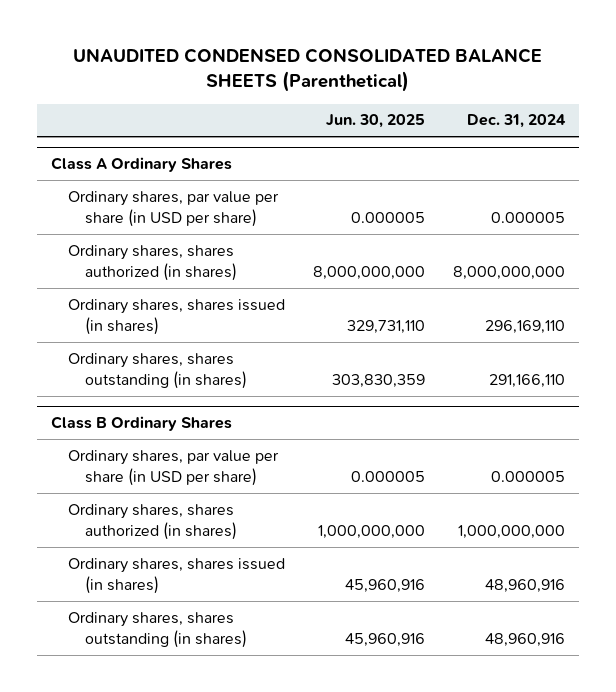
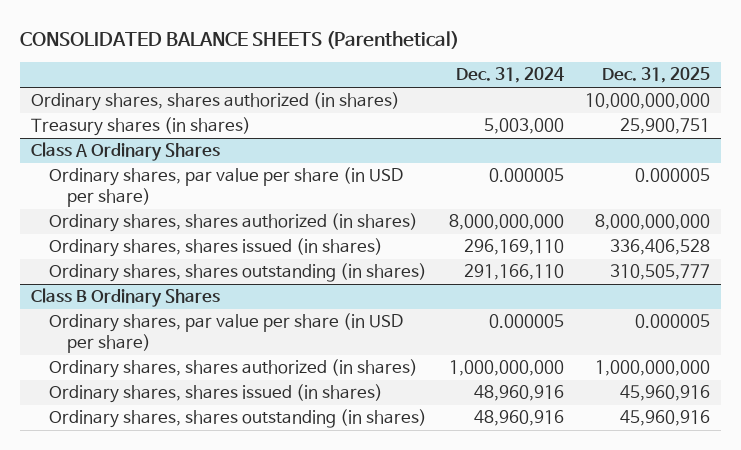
[72,48,542,93] UNAUDITED CONDENSED CONSOLIDATED BALANCE SHEETS (Parenthetical) -> [20,30,460,49] CONSOLIDATED BALANCE SHEETS (Parenthetical)
[325,114,425,129] Jun. 30, 2025 -> none
none -> [602,67,711,84] Dec. 31, 2025
none -> [30,92,400,112] Ordinary shares, shares authorized (in shares)
none -> [30,117,251,137] Treasury shares (in shares)

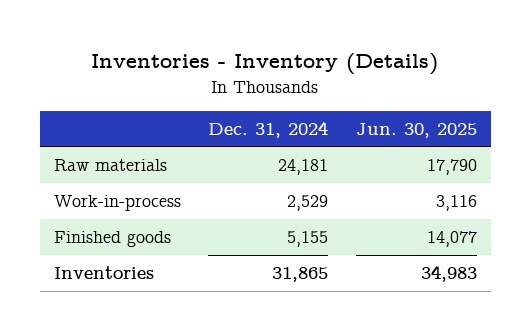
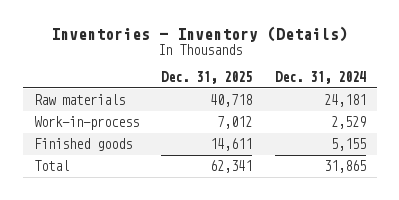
[355,122,477,138] Jun. 30, 2025 -> none
none -> [161,71,253,85] Dec. 31, 2025
[53,266,154,280] Inventories -> [33,159,69,171] Total

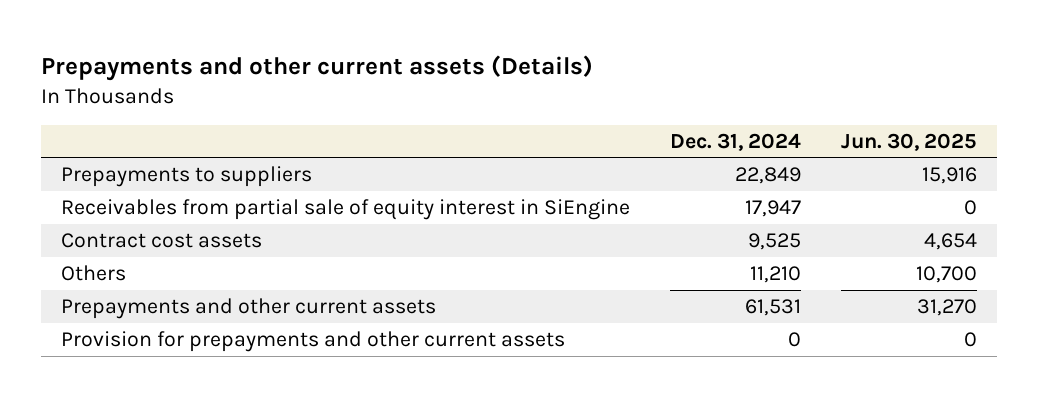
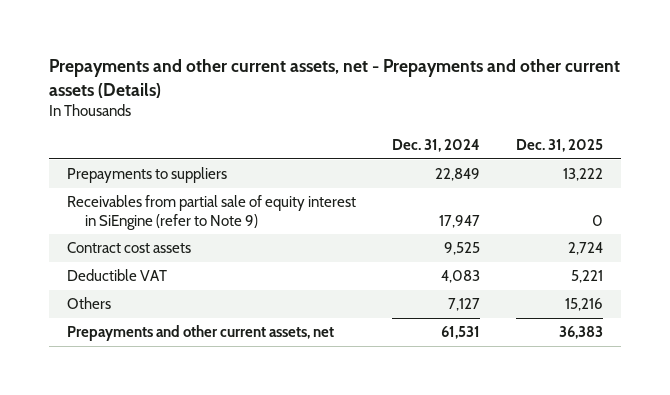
[41,55,594,82] Prepayments and other current assets (Details) -> [48,59,620,98] Prepayments and other current assets, net - Prepayments and other current assets (Details)
[841,132,978,151] Jun. 30, 2025 -> none
none -> [515,139,603,153] Dec. 31, 2025
[61,199,631,221] Receivables from partial sale of equity interest in SiEngine -> [66,195,356,230] Receivables from partial sale of equity interest in SiEngine (refer to Note 9)
[61,331,566,353] Provision for prepayments and other current assets -> none
none -> [66,269,167,282] Deductible VAT
[750,266,802,284] 11,210 -> [447,298,480,312] 7,127
[61,298,437,320] Prepayments and other current assets -> [66,325,334,342] Prepayments and other current assets, net

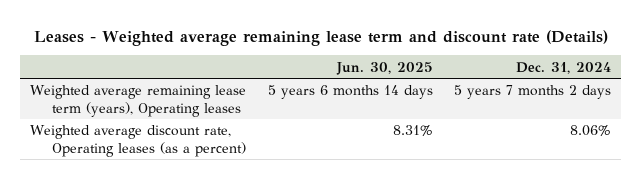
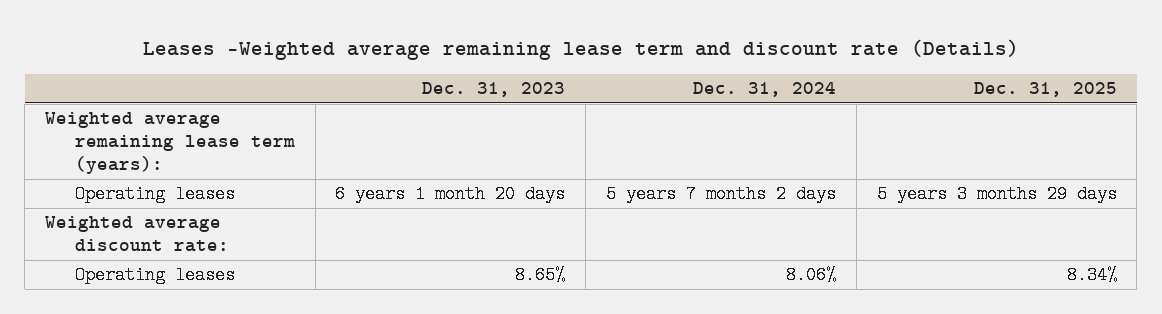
[33,29,608,46] Leases - Weighted average remaining lease term and discount rate (Details) -> [142,38,1019,60] Leases -Weighted average remaining lease term and discount rate (Details)
[335,61,433,75] Jun. 30, 2025 -> none
none -> [422,82,566,98] Dec. 31, 2023
none -> [973,82,1117,98] Dec. 31, 2025
none -> [45,112,295,175] Weighted average remaining lease term (years):
[30,85,247,117] Weighted average remaining lease term (years), Operating leases -> [74,185,235,204] Operating leases
none -> [45,216,229,253] Weighted average discount rate:
[30,125,247,157] Weighted average discount rate, Operating leases (as a percent) -> [74,266,235,285] Operating leases

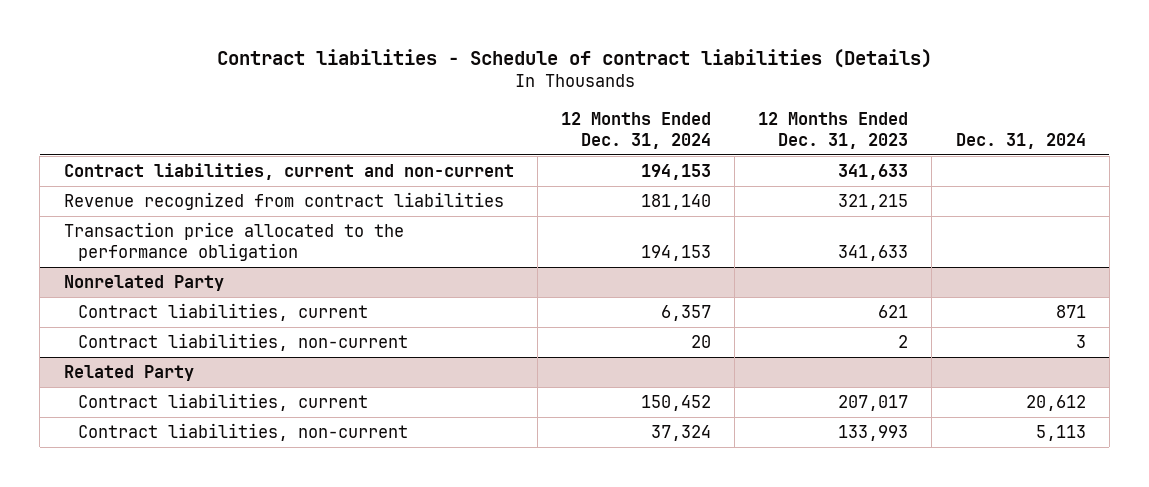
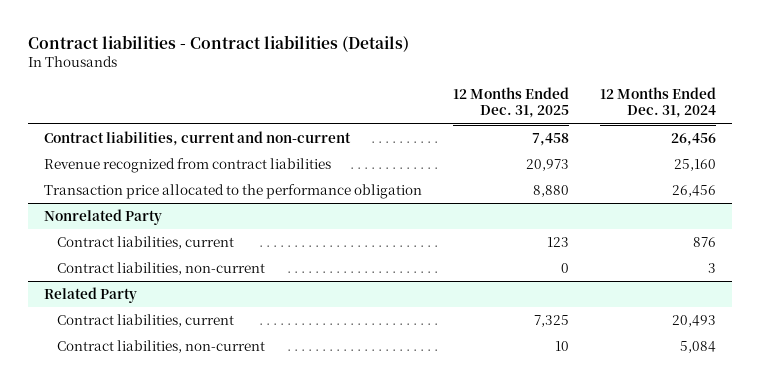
[216,49,932,69] Contract liabilities - Schedule of contract liabilities (Details) -> [28,35,410,53] Contract liabilities - Contract liabilities (Details)
[758,111,909,149] 12 Months Ended Dec. 31, 2023 -> none
[955,132,1086,149] Dec. 31, 2024 -> none
none -> [453,86,570,119] 12 Months Ended Dec. 31, 2025
[640,164,711,181] 194,153 -> [671,133,717,147] 26,456
[640,194,711,211] 181,140 -> [674,159,717,172] 25,160
[640,245,711,262] 194,153 -> [672,185,717,198] 26,456
[660,305,711,322] 6,357 -> [693,237,717,248] 876
[690,335,711,349] 20 -> [708,263,717,274] 3
[640,395,711,412] 150,452 -> [672,315,717,328] 20,493
[650,425,711,442] 37,324 -> [680,341,717,354] 5,084

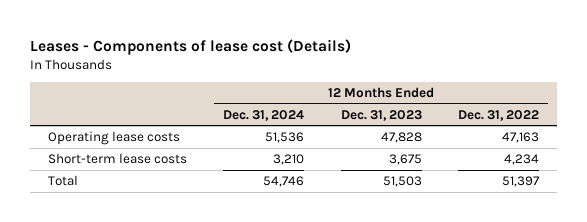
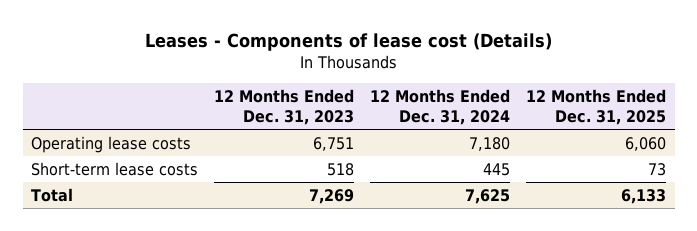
[457,109,539,121] Dec. 31, 2022 -> none
none -> [526,89,667,126] 12 Months Ended Dec. 31, 2025
[265,132,305,144] 51,536 -> [469,136,511,151] 7,180
[380,132,422,144] 47,828 -> [312,136,354,151] 6,751
[273,154,305,166] 3,210 -> [483,162,511,176] 445
[388,154,422,166] 3,675 -> [326,162,354,176] 518
[263,176,305,188] 54,746 -> [465,188,511,204] 7,625
[382,176,422,188] 51,503 -> [308,188,354,204] 7,269

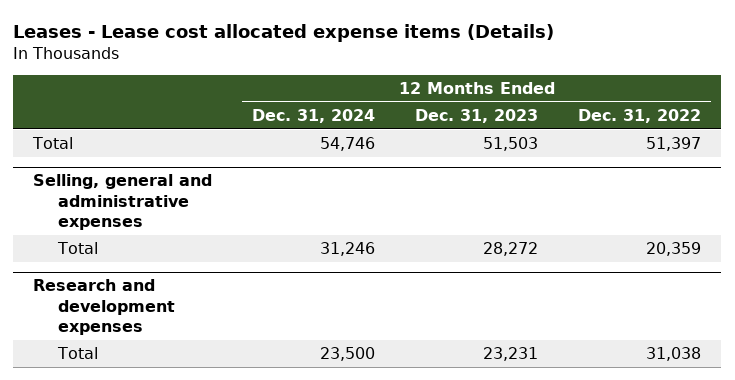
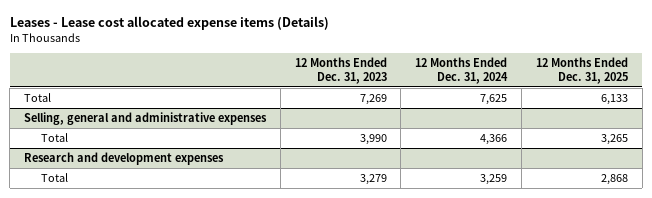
[578,108,702,123] Dec. 31, 2022 -> none
none -> [535,56,628,84] 12 Months Ended Dec. 31, 2025
[320,137,376,152] 54,746 -> [480,94,508,106] 7,625
[483,137,539,152] 51,503 -> [359,94,387,106] 7,269
[320,242,376,257] 31,246 -> [480,134,508,146] 4,366
[483,242,539,257] 28,272 -> [359,134,387,146] 3,990
[320,347,376,362] 23,500 -> [480,174,508,186] 3,259
[483,347,539,362] 23,231 -> [359,174,387,186] 3,279

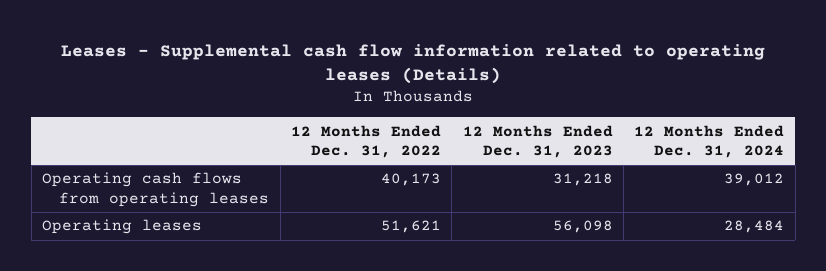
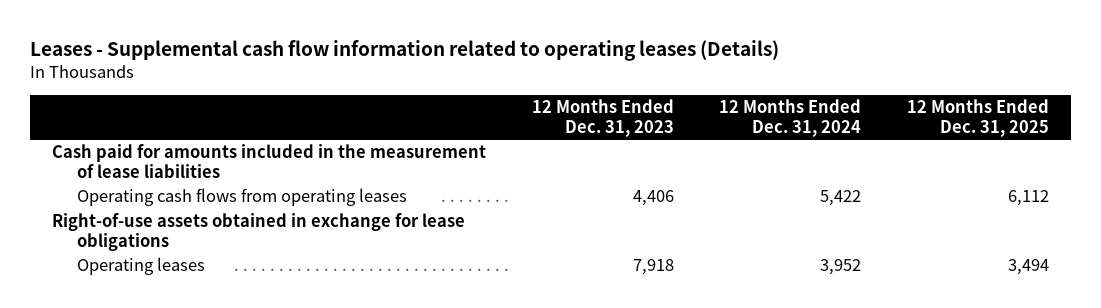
[290,124,441,158] 12 Months Ended Dec. 31, 2022 -> none
none -> [906,99,1049,138] 12 Months Ended Dec. 31, 2025
none -> [52,144,487,179] Cash paid for amounts included in the measurement of lease liabilities
[552,173,613,187] 31,218 -> [632,190,674,207] 4,406
[724,173,785,187] 39,012 -> [820,190,862,207] 5,422
none -> [52,213,466,252] Right-of-use assets obtained in exchange for lease obligations
[552,220,613,234] 56,098 -> [632,259,674,276] 7,918
[724,220,785,234] 28,484 -> [820,259,862,276] 3,952

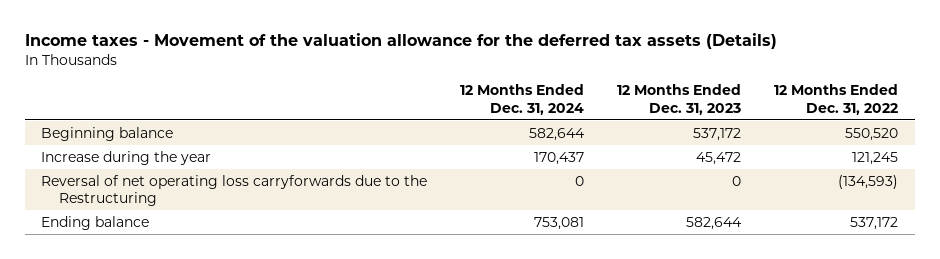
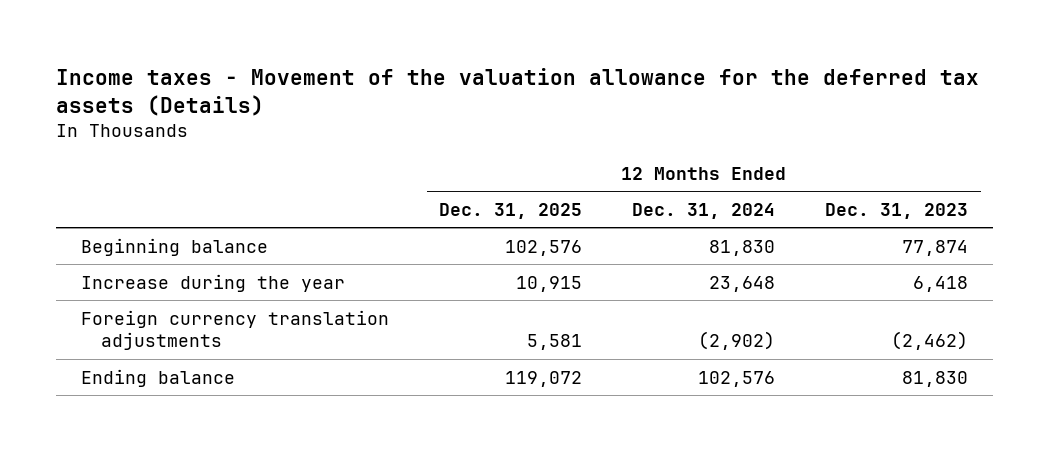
[774,84,899,115] 12 Months Ended Dec. 31, 2022 -> none
none -> [439,202,583,219] Dec. 31, 2025
[41,174,428,207] Reversal of net operating loss carryforwards due to the Restructuring -> none
[529,127,586,141] 582,644 -> [709,239,776,256] 81,830
[693,127,742,141] 537,172 -> [902,239,969,256] 77,874
[534,151,585,165] 170,437 -> [709,275,776,292] 23,648
[696,151,742,165] 45,472 -> [913,275,969,292] 6,418
none -> [81,309,390,351] Foreign currency translation adjustments
[534,216,585,230] 753,081 -> [698,370,776,387] 102,576
[686,216,743,230] 582,644 -> [902,370,969,387] 81,830

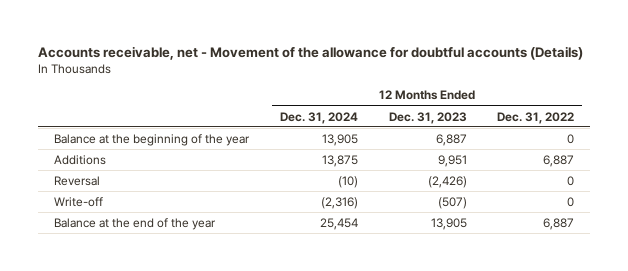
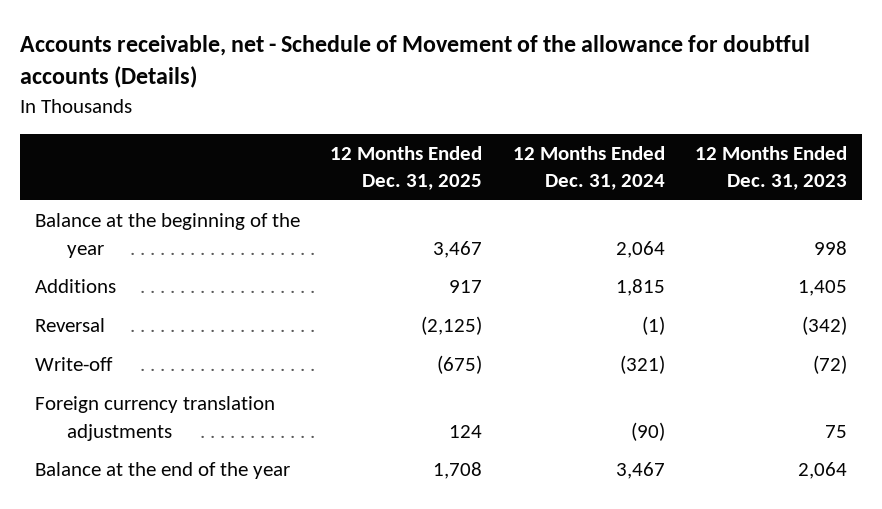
[38,45,584,60] Accounts receivable, net - Movement of the allowance for doubtful accounts (Details) -> [19,35,810,89] Accounts receivable, net - Schedule of Movement of the allowance for doubtful accounts (Details)
[497,111,575,124] Dec. 31, 2022 -> none
none -> [330,146,483,191] 12 Months Ended Dec. 31, 2025
[321,133,358,146] 13,905 -> [615,240,665,258] 2,064
[435,133,467,146] 6,887 -> [814,240,848,255] 998
[321,154,358,167] 13,875 -> [615,279,665,297] 1,815
[437,154,467,167] 9,951 -> [798,280,848,297] 1,405
[337,175,358,188] (10) -> [641,316,665,336] (1)
[427,175,467,188] (2,426) -> [802,316,848,336] (342)
[320,196,358,209] (2,316) -> [619,355,665,375] (321)
[437,196,467,209] (507) -> [813,355,848,375] (72)
none -> [34,396,275,441] Foreign currency translation adjustments
[319,217,358,230] 25,454 -> [615,462,665,480] 3,467
[430,217,467,230] 13,905 -> [798,462,848,480] 2,064

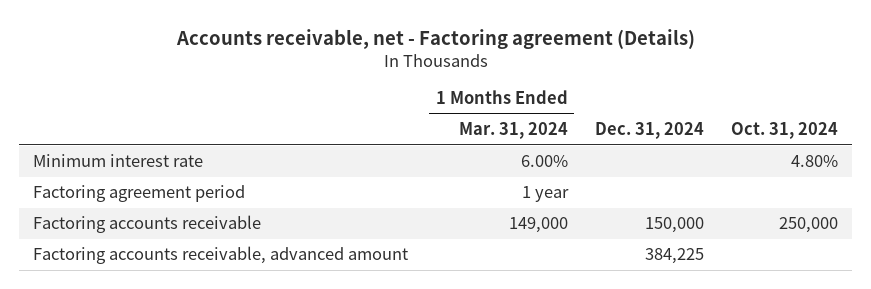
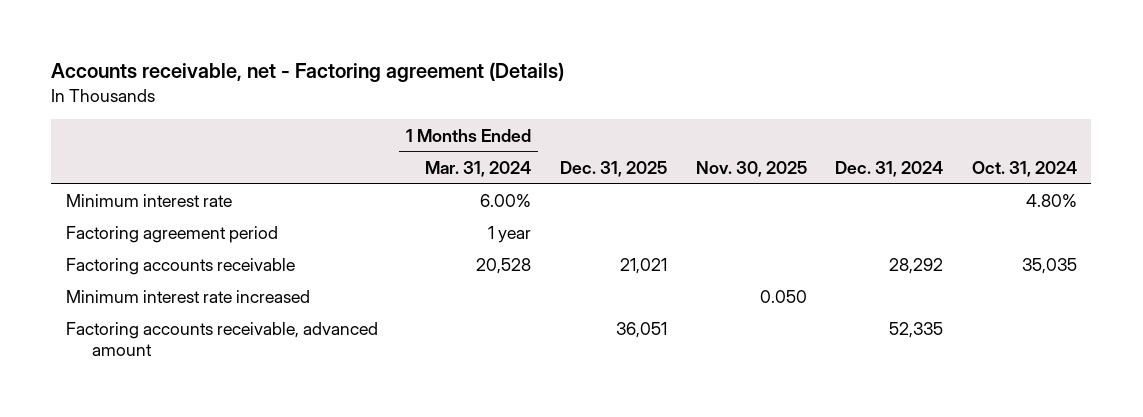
none -> [559,160,667,177] Dec. 31, 2025
none -> [695,160,807,177] Nov. 30, 2025
[508,217,568,234] 149,000 -> [476,258,532,275] 20,528
[644,217,704,234] 150,000 -> [889,258,944,275] 28,292
[779,217,839,234] 250,000 -> [1021,258,1077,275] 35,035
none -> [65,290,310,304] Minimum interest rate increased
[644,248,704,265] 384,225 -> [889,322,944,339] 52,335

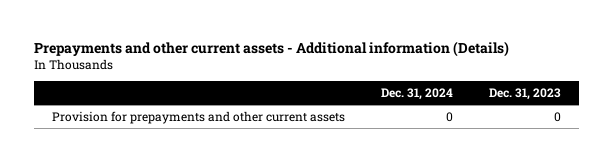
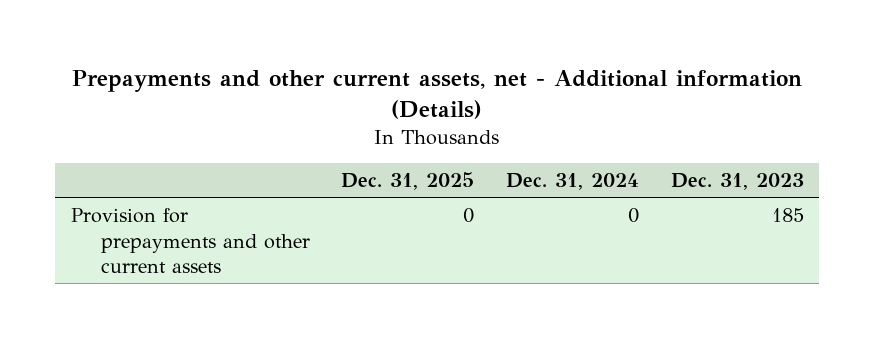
[33,40,509,57] Prepayments and other current assets - Additional information (Details) -> [72,70,803,119] Prepayments and other current assets, net - Additional information (Details)
none -> [341,172,475,191] Dec. 31, 2025
[554,111,562,122] 0 -> [771,207,804,222] 185

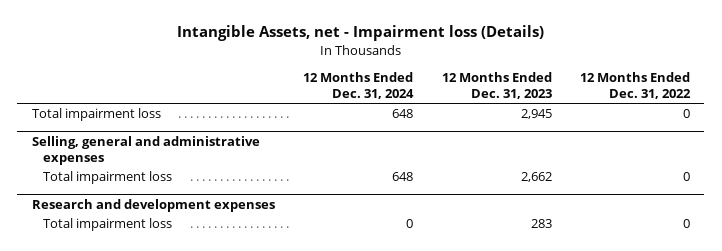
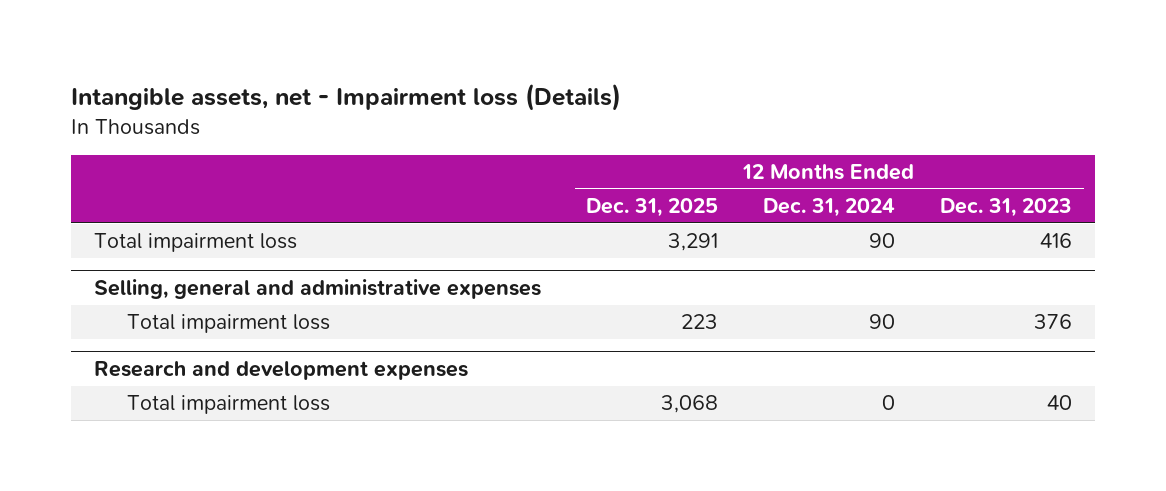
[176,25,544,42] Intangible Assets, net - Impairment loss (Details) -> [71,82,622,111] Intangible assets, net - Impairment loss (Details)
[580,72,692,100] 12 Months Ended Dec. 31, 2022 -> none
none -> [585,198,718,218] Dec. 31, 2025
[392,109,414,119] 648 -> [869,233,896,249] 90
[520,109,552,120] 2,945 -> [1040,233,1073,249] 416
[392,172,414,182] 648 -> [869,314,896,330] 90
[520,172,552,183] 2,662 -> [1034,314,1073,330] 376
[530,219,552,229] 283 -> [1047,395,1073,411] 40

